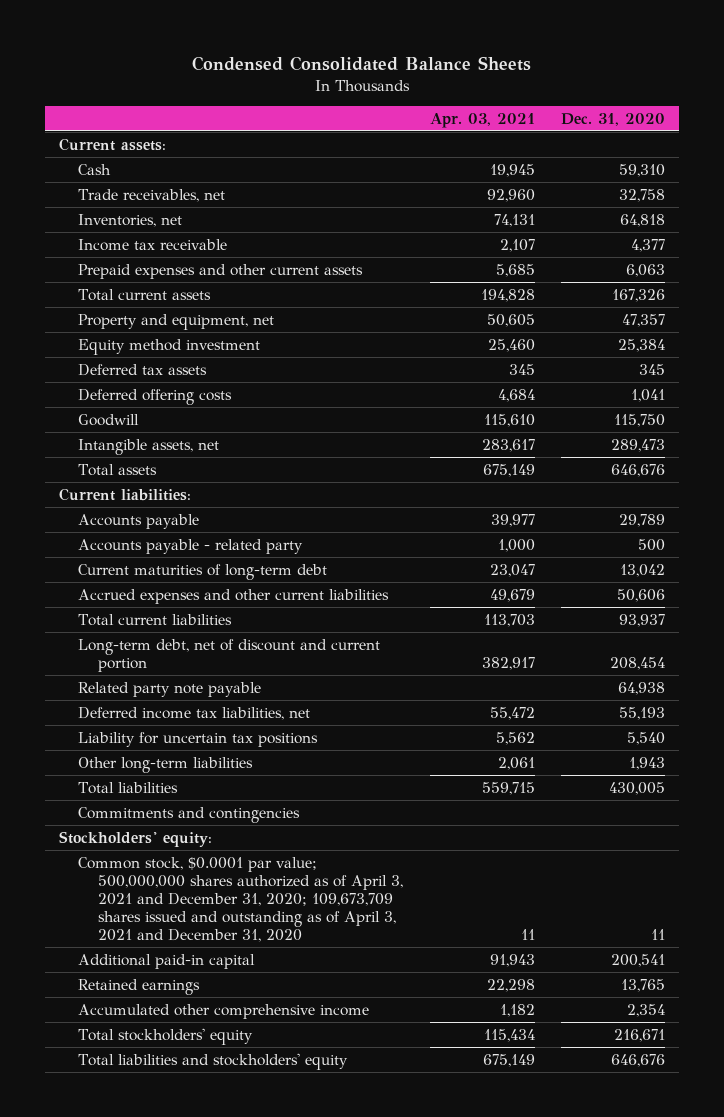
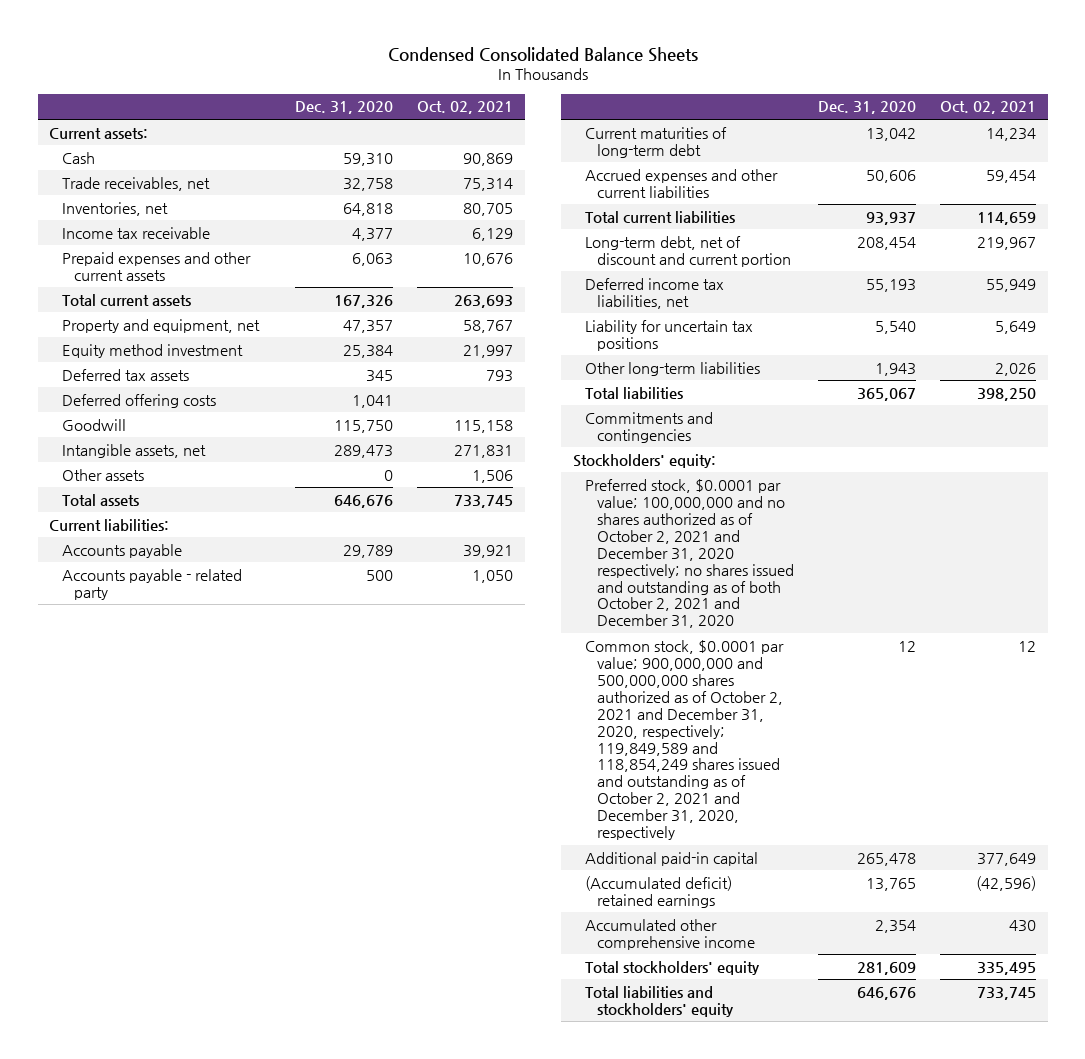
[429,112,535,128] Apr. 03, 2021 -> none
none -> [416,101,513,115] Oct. 02, 2021
none -> [61,468,144,481] Other assets
[78,681,262,697] Related party note payable -> none
[609,781,666,795] 430,005 -> [856,387,916,401] 365,067
none -> [584,478,795,629] Preferred stock, $0.0001 par value; 100,000,000 and no shares authorized as of October 2, 2021 and December 31, 2020 respectively; no shares issued and outstanding as of both October 2, 2021 and December 31, 2020
[78,856,404,943] Common stock, $0.0001 par value; 500,000,000 shares authorized as of April 3, 2021 and December 31, 2020; 109,673,709 shares issued and outstanding as of April 3, 2021 and December 31, 2020 -> [584,639,784,841] Common stock, $0.0001 par value; 900,000,000 and 500,000,000 shares authorized as of October 2, 2021 and December 31, 2020, respectively; 119,849,589 and 118,854,249 shares issued and outstanding as of October 2, 2021 and December 31, 2020, respectively
[651,929,666,941] 11 -> [897,640,916,652] 12
[611,953,666,967] 200,541 -> [856,852,916,866] 265,478
[78,978,201,995] Retained earnings -> [584,875,732,908] (Accumulated deficit) retained earnings
[614,1028,666,1042] 216,671 -> [856,961,916,975] 281,609

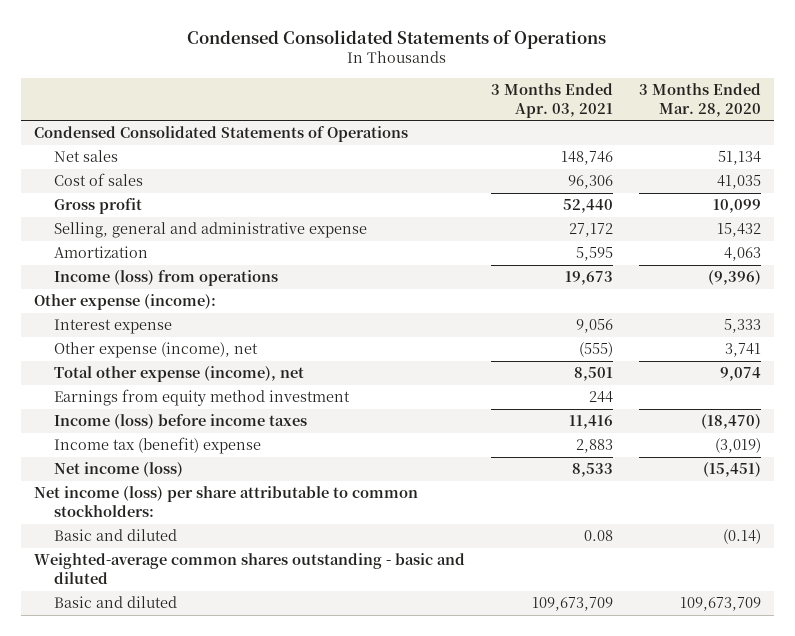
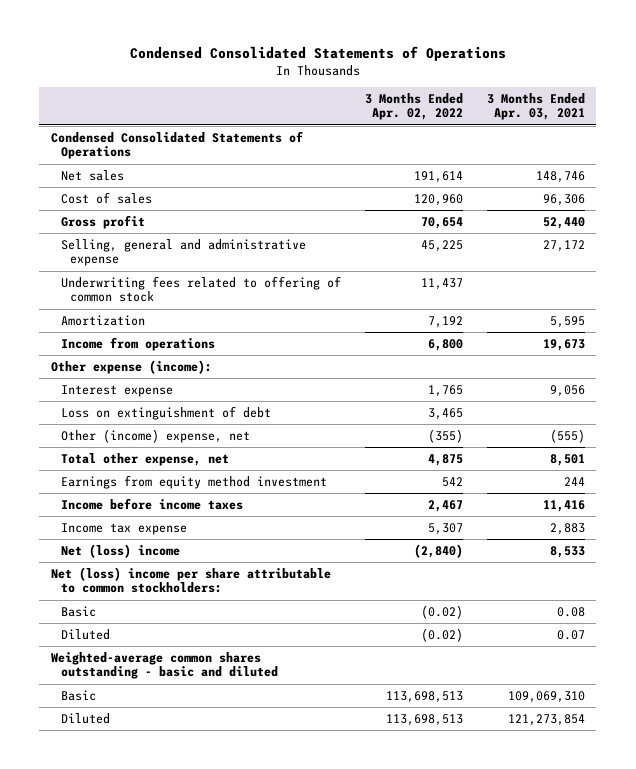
[638,82,761,117] 3 Months Ended Mar. 28, 2020 -> none
none -> [364,93,463,121] 3 Months Ended Apr. 02, 2022
none -> [60,276,341,303] Underwriting fees related to offering of common stock
[54,270,279,287] Income (loss) from operations -> [60,337,215,352] Income from operations
none -> [60,406,271,421] Loss on extinguishment of debt
[54,342,259,359] Other expense (income), net -> [60,429,250,444] Other (income) expense, net
[54,366,305,383] Total other expense (income), net -> [60,453,229,467] Total other expense, net
[54,529,178,542] Basic and diluted -> none
[54,414,308,430] Income (loss) before income taxes -> [60,498,243,511] Income before income taxes
[54,437,262,455] Income tax (benefit) expense -> [60,523,187,536] Income tax expense
[54,462,184,478] Net income (loss) -> [60,544,180,559] Net (loss) income
[34,486,419,517] Net income (loss) per share attributable to common stockholders: -> [51,567,332,594] Net (loss) income per share attributable to common stockholders:
none -> [60,606,96,618] Basic
none -> [60,629,110,641] Diluted
[54,596,178,609] Basic and diluted -> none
none -> [60,690,96,702] Basic
none -> [60,713,110,725] Diluted

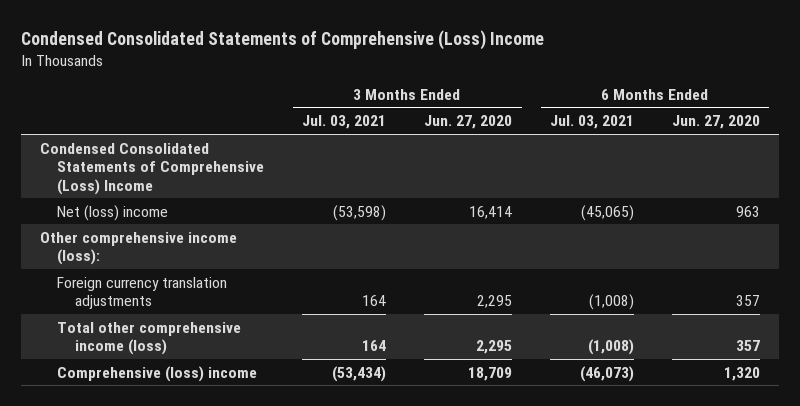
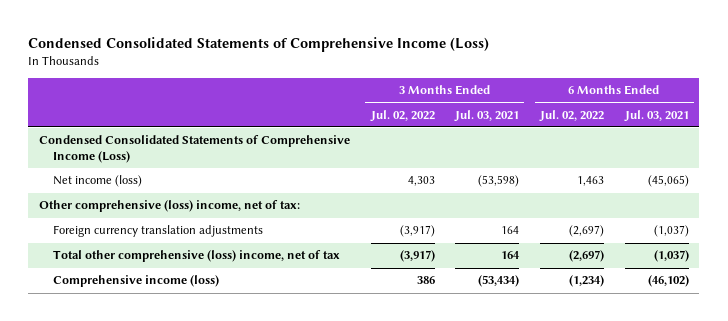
[21,30,545,51] Condensed Consolidated Statements of Comprehensive (Loss) Income -> [28,36,490,52] Condensed Consolidated Statements of Comprehensive Income (Loss)
[424,115,513,130] Jun. 27, 2020 -> none
[672,115,761,130] Jun. 27, 2020 -> none
none -> [369,109,435,122] Jul. 02, 2022
none -> [539,109,605,122] Jul. 02, 2022
[40,142,265,195] Condensed Consolidated Statements of Comprehensive (Loss) Income -> [38,135,350,163] Condensed Consolidated Statements of Comprehensive Income (Loss)
[57,204,169,221] Net (loss) income -> [52,175,142,188] Net income (loss)
[40,231,238,266] Other comprehensive income (loss): -> [38,200,300,213] Other comprehensive (loss) income, net of tax:
[589,294,635,311] (1,008) -> [653,225,689,238] (1,037)
[57,321,242,356] Total other comprehensive income (loss) -> [52,250,340,263] Total other comprehensive (loss) income, net of tax
[588,339,635,356] (1,008) -> [653,250,689,263] (1,037)
[57,365,258,382] Comprehensive (loss) income -> [52,275,219,288] Comprehensive income (loss)
[580,365,635,382] (46,073) -> [647,275,689,288] (46,102)

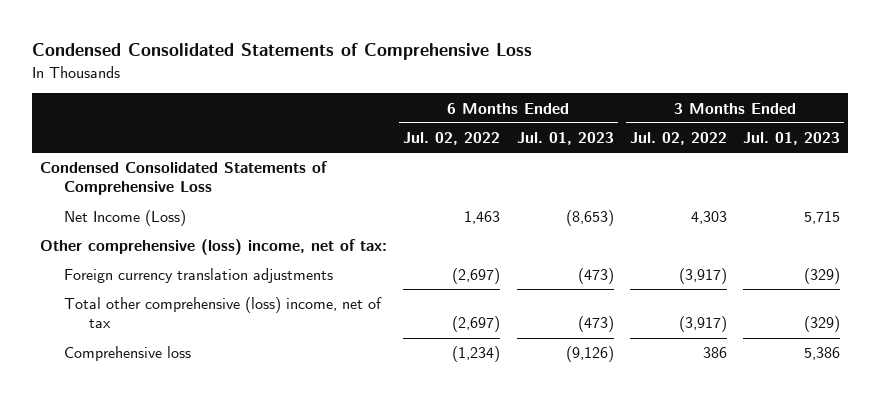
[28,36,490,52] Condensed Consolidated Statements of Comprehensive Income (Loss) -> [31,43,532,61] Condensed Consolidated Statements of Comprehensive Loss
[454,109,520,122] Jul. 03, 2021 -> none
[623,109,689,122] Jul. 03, 2021 -> none
none -> [516,132,614,146] Jul. 01, 2023
none -> [743,132,841,146] Jul. 01, 2023
[38,135,350,163] Condensed Consolidated Statements of Comprehensive Income (Loss) -> [39,161,328,196] Condensed Consolidated Statements of Comprehensive Loss
[52,175,142,188] Net income (loss) -> [64,210,187,227] Net Income (Loss)
[52,275,219,288] Comprehensive income (loss) -> [64,346,192,362] Comprehensive loss

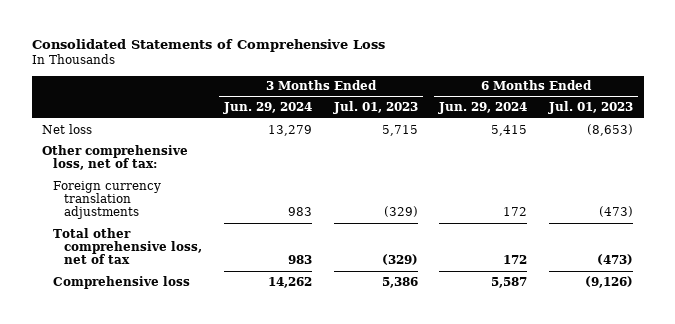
[31,43,532,61] Condensed Consolidated Statements of Comprehensive Loss -> [31,39,385,53] Consolidated Statements of Comprehensive Loss
[403,132,501,146] Jul. 02, 2022 -> none
[629,132,727,146] Jul. 02, 2022 -> none
none -> [222,102,312,115] Jun. 29, 2024
none -> [438,102,528,115] Jun. 29, 2024
[39,161,328,196] Condensed Consolidated Statements of Comprehensive Loss -> none
[64,210,187,227] Net Income (Loss) -> [42,123,93,134] Net loss
[39,239,387,256] Other comprehensive (loss) income, net of tax: -> [42,144,189,171] Other comprehensive loss, net of tax:
[64,297,383,329] Total other comprehensive (loss) income, net of tax -> [53,227,203,265] Total other comprehensive loss, net of tax

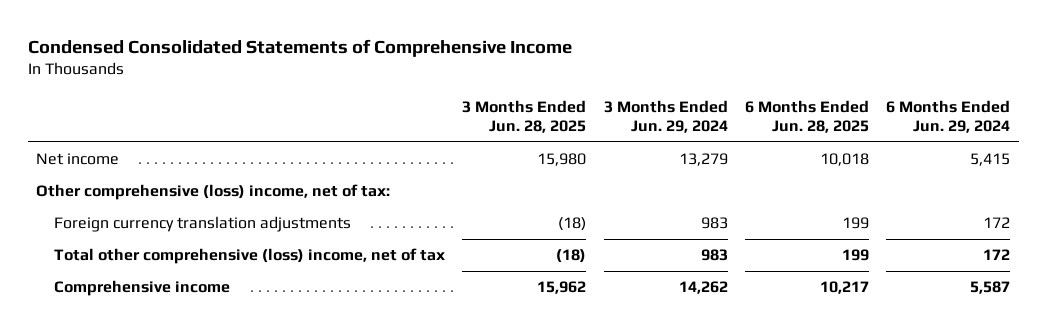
[31,39,385,53] Consolidated Statements of Comprehensive Loss -> [27,38,572,57] Condensed Consolidated Statements of Comprehensive Income
[332,101,418,115] Jul. 01, 2023 -> none
[547,101,633,115] Jul. 01, 2023 -> none
none -> [462,99,587,134] 3 Months Ended Jun. 28, 2025
none -> [744,99,869,134] 6 Months Ended Jun. 28, 2025
[42,123,93,134] Net loss -> [36,153,120,166] Net income
[42,144,189,171] Other comprehensive loss, net of tax: -> [36,184,391,201] Other comprehensive (loss) income, net of tax:
[53,227,203,265] Total other comprehensive loss, net of tax -> [53,248,445,265] Total other comprehensive (loss) income, net of tax
[53,275,191,289] Comprehensive loss -> [53,280,230,297] Comprehensive income

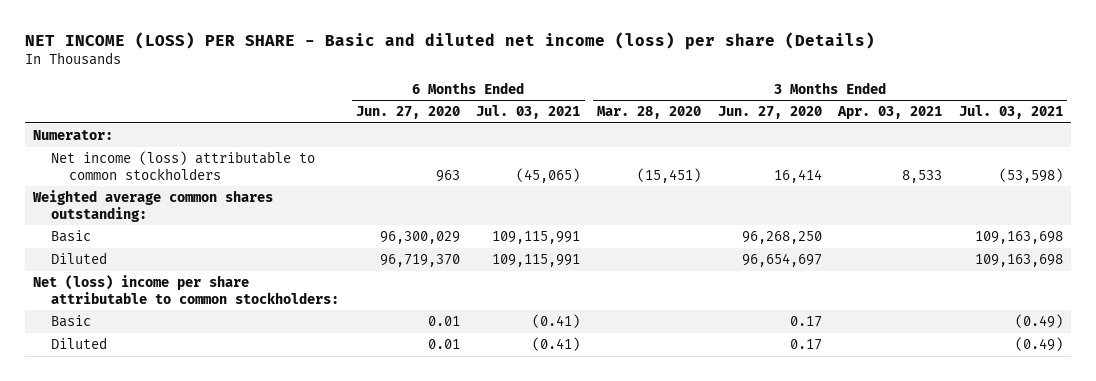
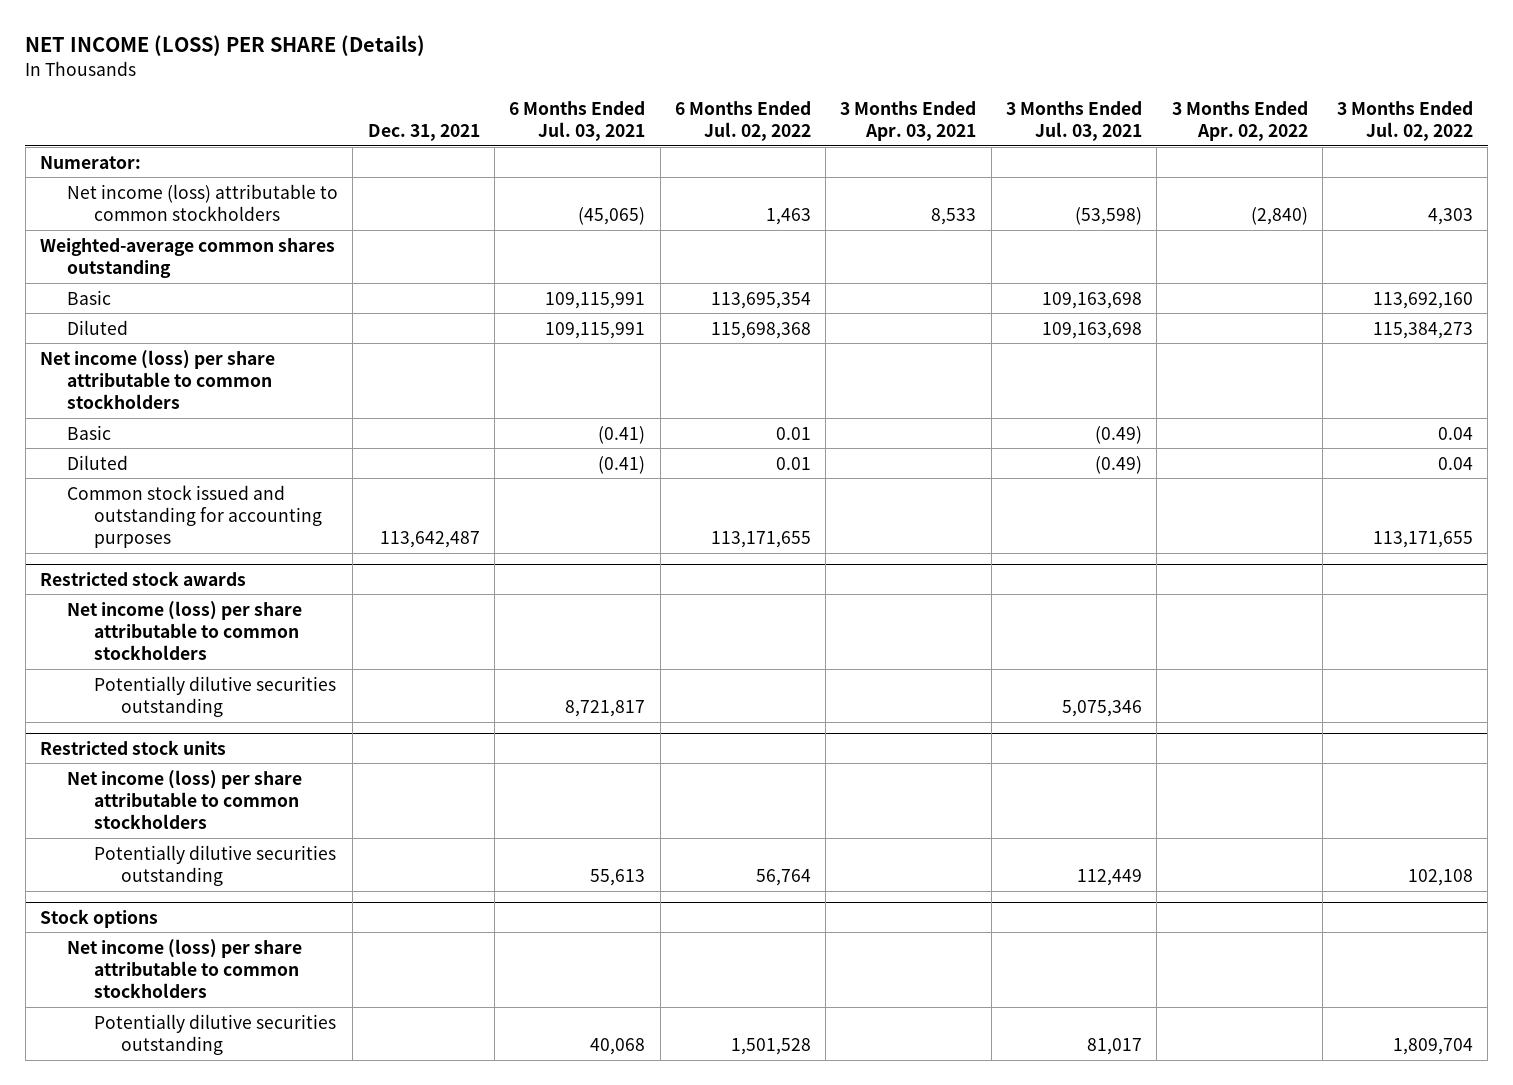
[25,31,876,50] NET INCOME (LOSS) PER SHARE - Basic and diluted net income (loss) per share (Details) -> [25,35,426,57] NET INCOME (LOSS) PER SHARE (Details)
[355,106,460,120] Jun. 27, 2020 -> none
[597,106,702,120] Mar. 28, 2020 -> none
[717,106,822,120] Jun. 27, 2020 -> none
none -> [367,123,480,141] Dec. 31, 2021
none -> [674,100,811,141] 6 Months Ended Jul. 02, 2022
none -> [1171,100,1308,141] 3 Months Ended Apr. 02, 2022
none -> [1337,100,1474,141] 3 Months Ended Jul. 02, 2022
[32,189,274,222] Weighted average common shares outstanding: -> [39,237,335,278] Weighted-average common shares outstanding
[33,274,340,304] Net (loss) income per share attributable to common stockholders: -> [39,349,275,410] Net income (loss) per share attributable to common stockholders
none -> [67,484,323,549] Common stock issued and outstanding for accounting purposes
none -> [39,570,246,586] Restricted stock awards
none -> [67,600,303,661] Net income (loss) per share attributable to common stockholders
none -> [94,675,337,717] Potentially dilutive securities outstanding
none -> [39,739,226,755] Restricted stock units
none -> [67,769,303,830] Net income (loss) per share attributable to common stockholders
none -> [94,844,337,886] Potentially dilutive securities outstanding
none -> [39,908,158,928] Stock options
none -> [67,938,303,999] Net income (loss) per share attributable to common stockholders
none -> [94,1013,337,1055] Potentially dilutive securities outstanding

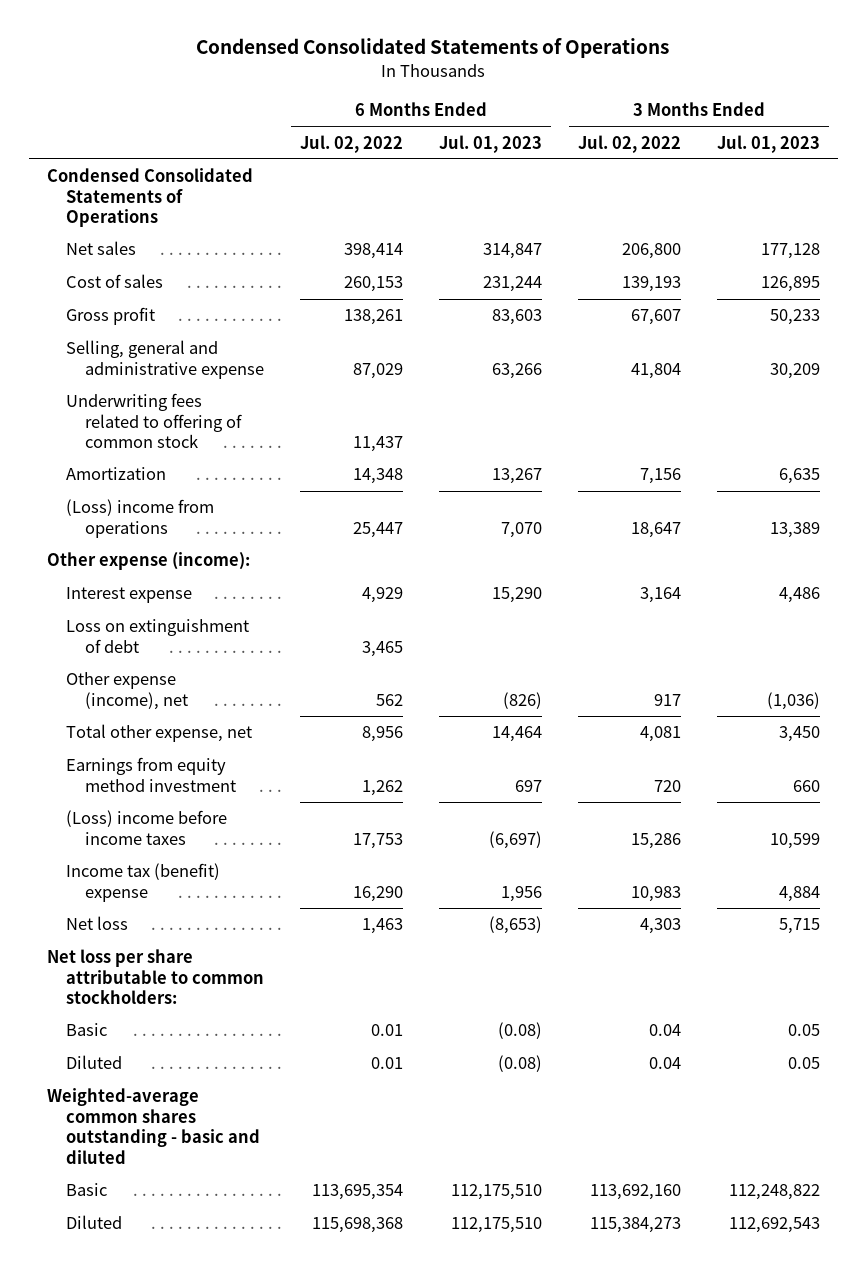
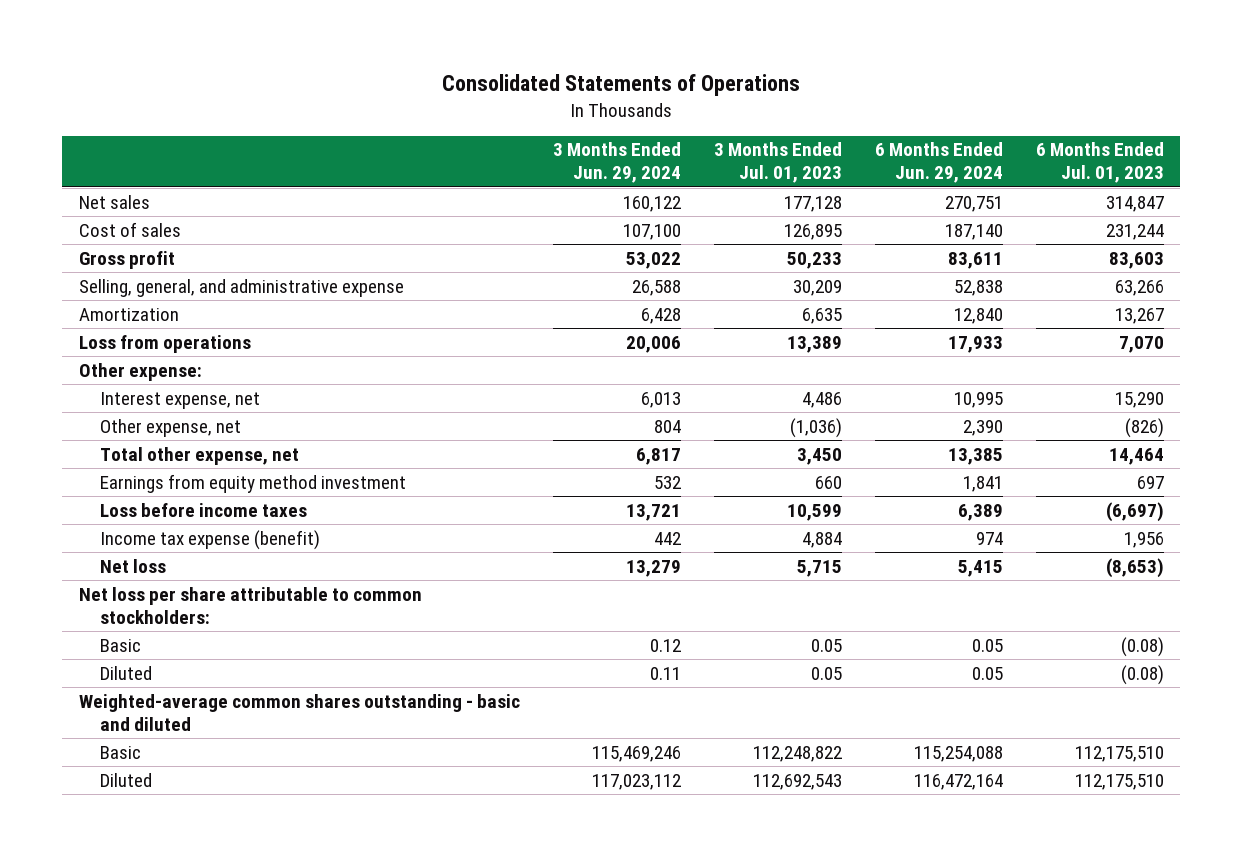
[196,38,670,59] Condensed Consolidated Statements of Operations -> [442,74,801,97] Consolidated Statements of Operations
[299,134,403,153] Jul. 02, 2022 -> none
[578,134,682,153] Jul. 02, 2022 -> none
none -> [552,142,681,184] 3 Months Ended Jun. 29, 2024
none -> [874,142,1003,184] 6 Months Ended Jun. 29, 2024
[46,168,253,228] Condensed Consolidated Statements of Operations -> none
[65,393,242,449] Underwriting fees related to offering of common stock -> none
[65,340,264,379] Selling, general and administrative expense -> [78,278,404,297] Selling, general, and administrative expense
[65,619,249,653] Loss on extinguishment of debt -> none
[65,499,214,538] (Loss) income from operations -> [78,334,251,353] Loss from operations
[46,552,250,571] Other expense (income): -> [78,362,202,381] Other expense:
[65,587,192,604] Interest expense -> [99,391,260,409] Interest expense, net
[65,672,188,710] Other expense (income), net -> [99,418,241,437] Other expense, net
[65,810,227,845] (Loss) income before income taxes -> [99,502,307,517] Loss before income taxes
[65,863,220,902] Income tax (benefit) expense -> [99,529,320,550] Income tax expense (benefit)

